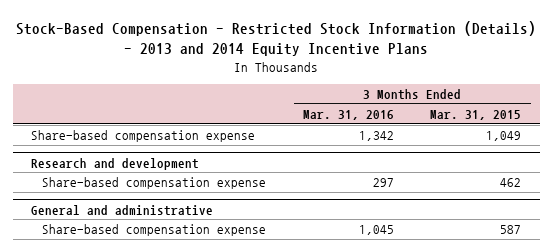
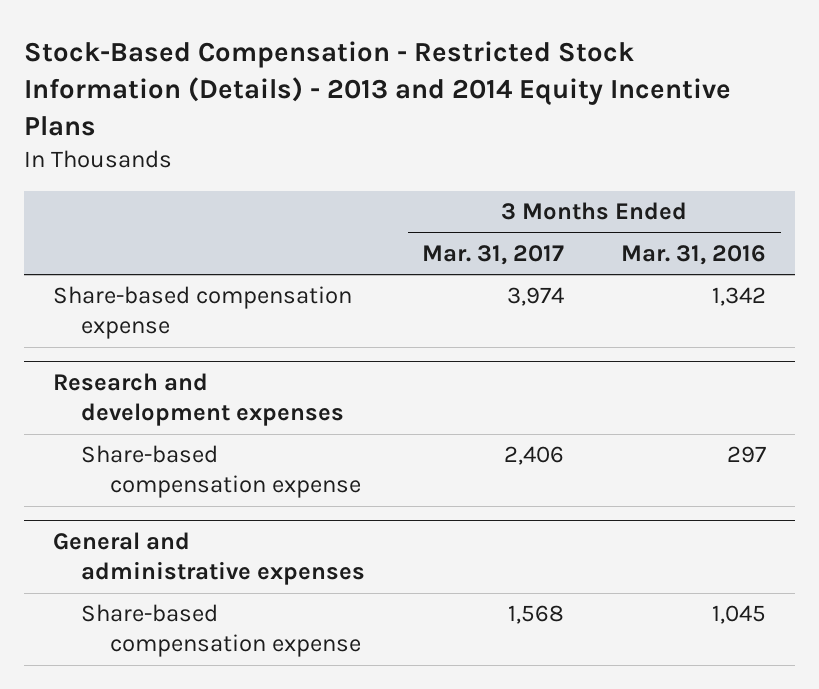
[430,109,522,120] Mar. 31, 2015 -> none
none -> [422,244,565,265] Mar. 31, 2017
[31,157,200,170] Research and development -> [52,373,345,427] Research and development expenses
[31,204,214,216] General and administrative -> [52,532,366,586] General and administrative expenses

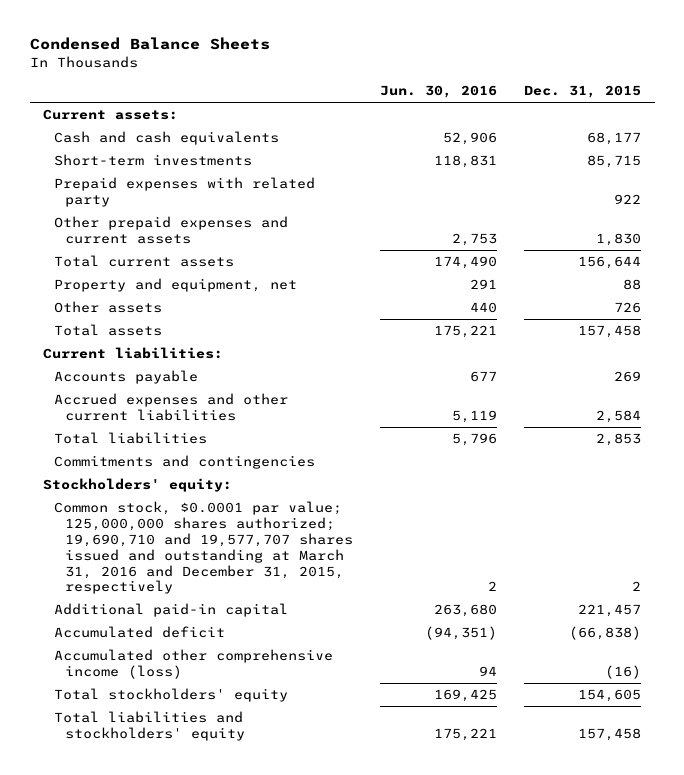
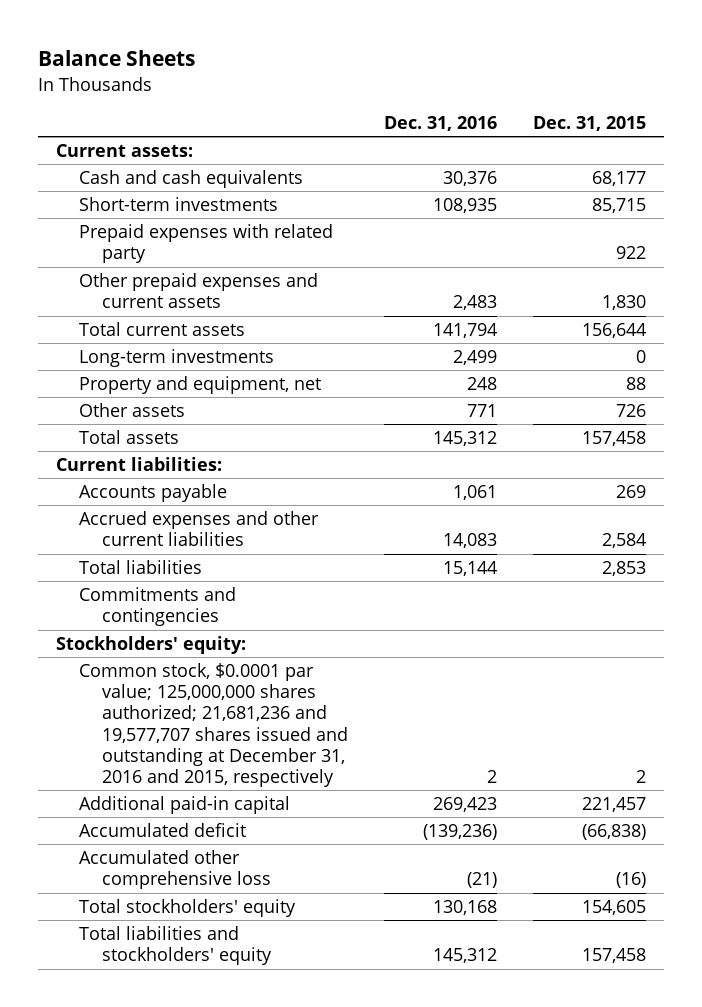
[29,37,270,51] Condensed Balance Sheets -> [38,50,196,67] Balance Sheets
[379,85,497,99] Jun. 30, 2016 -> none
none -> [384,115,498,131] Dec. 31, 2016
none -> [79,349,275,368] Long-term investments
[53,500,353,595] Common stock, $0.0001 par value; 125,000,000 shares authorized; 19,690,710 and 19,577,707 shares issued and outstanding at March 31, 2016 and December 31, 2015, respectively -> [79,663,349,788] Common stock, $0.0001 par value; 125,000,000 shares authorized; 21,681,236 and 19,577,707 shares issued and outstanding at December 31, 2016 and 2015, respectively
[53,648,333,679] Accumulated other comprehensive income (loss) -> [79,850,272,890] Accumulated other comprehensive loss

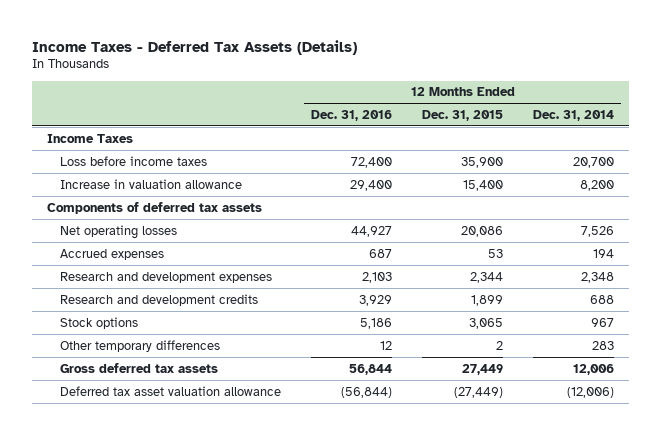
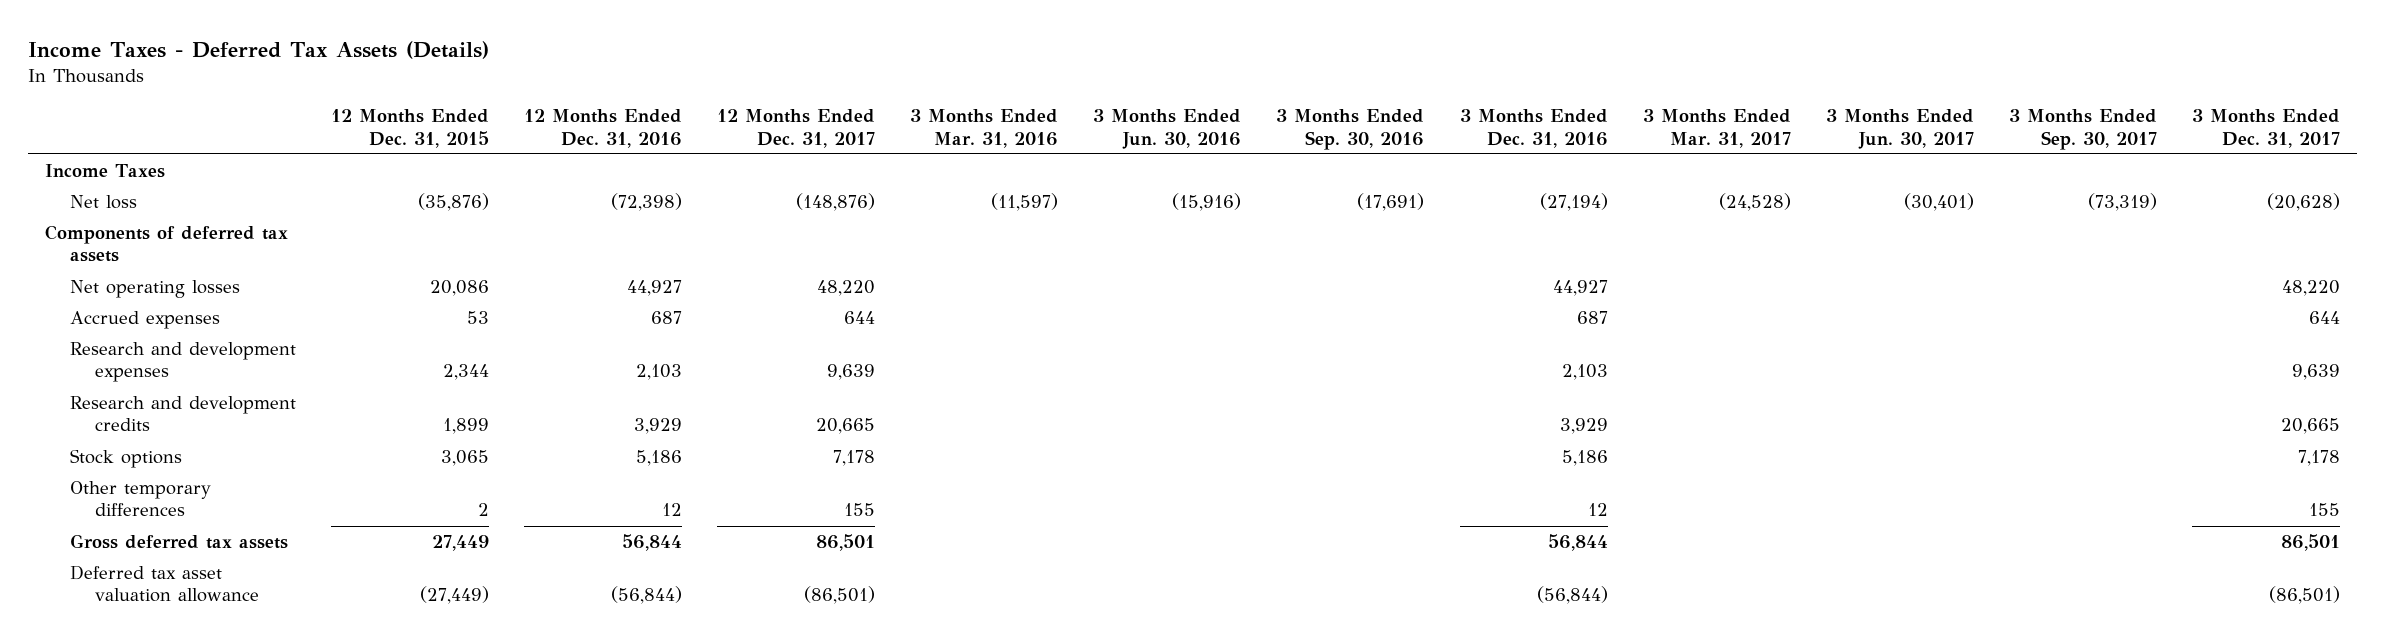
[532,109,614,121] Dec. 31, 2014 -> none
none -> [717,109,876,148] 12 Months Ended Dec. 31, 2017
none -> [910,109,1059,148] 3 Months Ended Mar. 31, 2016
none -> [1093,109,1242,149] 3 Months Ended Jun. 30, 2016
none -> [1276,109,1425,150] 3 Months Ended Sep. 30, 2016
none -> [1459,109,1608,148] 3 Months Ended Dec. 31, 2016
none -> [1642,109,1791,148] 3 Months Ended Mar. 31, 2017
none -> [1825,109,1974,149] 3 Months Ended Jun. 30, 2017
none -> [2008,109,2157,150] 3 Months Ended Sep. 30, 2017
none -> [2191,109,2340,148] 3 Months Ended Dec. 31, 2017
[60,155,208,166] Loss before income taxes -> none
[60,178,243,189] Increase in valuation allowance -> none
none -> [70,195,138,210] Net loss

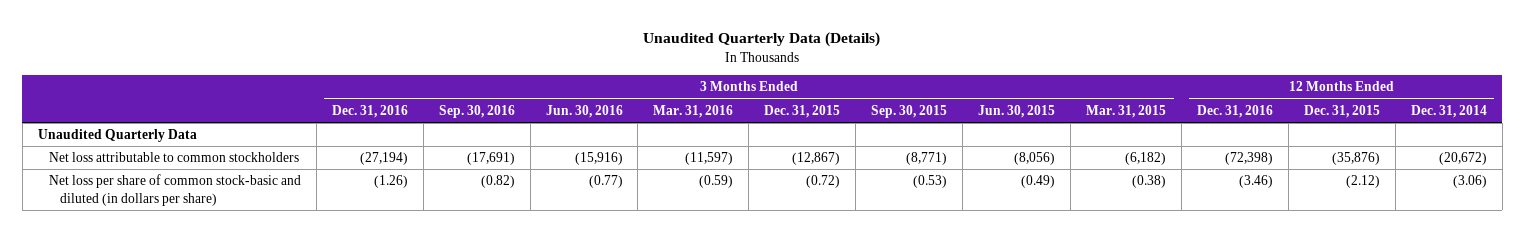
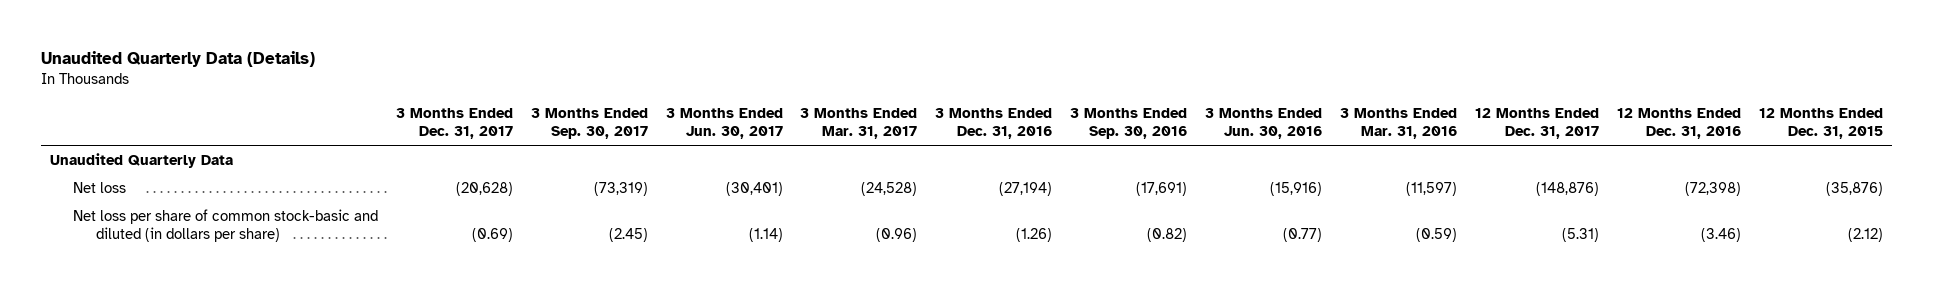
[764,104,841,118] Dec. 31, 2015 -> none
[871,104,948,118] Sep. 30, 2015 -> none
[978,104,1056,118] Jun. 30, 2015 -> none
[1085,104,1166,118] Mar. 31, 2015 -> none
[1410,104,1487,118] Dec. 31, 2014 -> none
none -> [395,107,513,139] 3 Months Ended Dec. 31, 2017
none -> [530,107,648,139] 3 Months Ended Sep. 30, 2017
none -> [665,107,783,139] 3 Months Ended Jun. 30, 2017
none -> [800,107,918,139] 3 Months Ended Mar. 31, 2017
none -> [1475,107,1600,139] 12 Months Ended Dec. 31, 2017
[48,152,299,163] Net loss attributable to common stockholders -> [72,182,126,194] Net loss

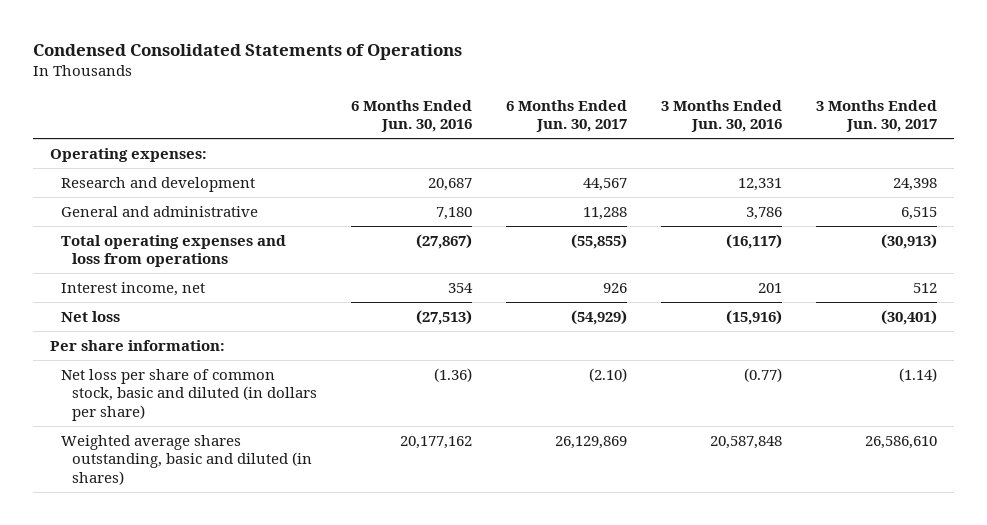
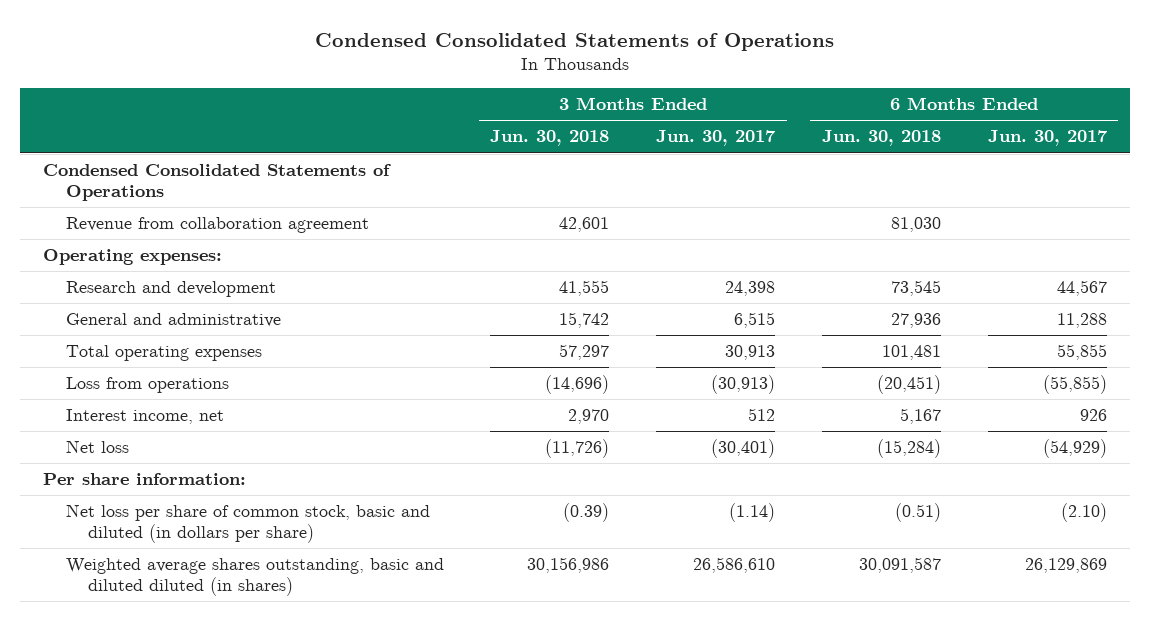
[351,99,473,133] 6 Months Ended Jun. 30, 2016 -> none
[660,99,782,133] 3 Months Ended Jun. 30, 2016 -> none
none -> [490,130,610,147] Jun. 30, 2018
none -> [821,130,941,147] Jun. 30, 2018
none -> [43,164,392,202] Condensed Consolidated Statements of Operations
none -> [65,217,369,234] Revenue from collaboration agreement
none -> [65,345,262,362] Total operating expenses
[60,234,286,268] Total operating expenses and loss from operations -> [65,377,229,394] Loss from operations
[60,434,313,485] Weighted average shares outstanding, basic and diluted (in shares) -> [65,558,444,597] Weighted average shares outstanding, basic and diluted diluted (in shares)

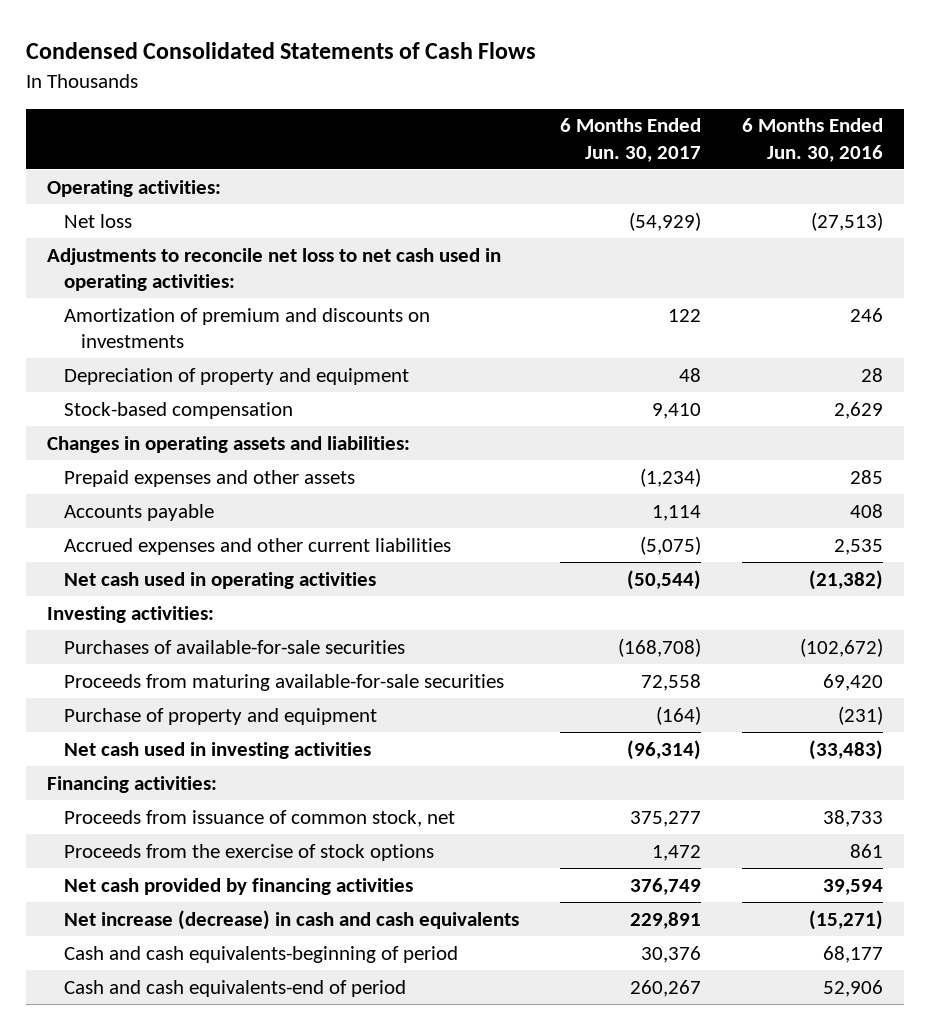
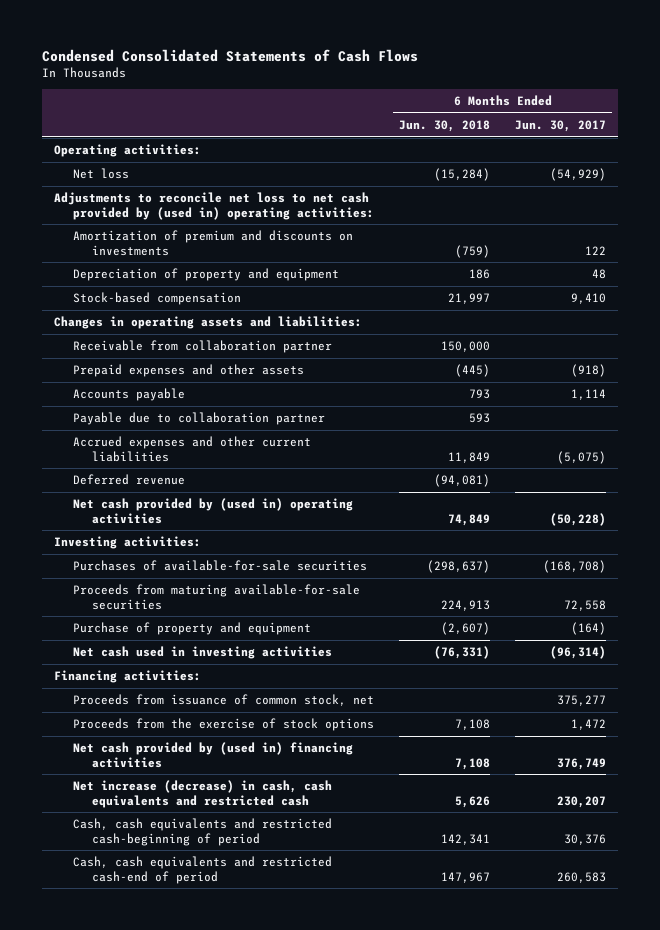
[742,118,884,162] 6 Months Ended Jun. 30, 2016 -> none
none -> [399,119,491,132] Jun. 30, 2018
[47,247,502,291] Adjustments to reconcile net loss to net cash used in operating activities: -> [54,192,375,220] Adjustments to reconcile net loss to net cash provided by (used in) operating activities:
none -> [73,340,333,354] Receivable from collaboration partner
[640,467,702,487] (1,234) -> [570,364,606,378] (918)
none -> [73,412,326,426] Payable due to collaboration partner
none -> [73,474,186,486] Deferred revenue
[63,571,376,589] Net cash used in operating activities -> [73,498,354,524] Net cash provided by (used in) operating activities
[627,569,702,590] (50,544) -> [549,512,606,526] (50,228)
[63,877,413,895] Net cash provided by financing activities -> [73,742,354,768] Net cash provided by (used in) financing activities
[63,909,519,930] Net increase (decrease) in cash and cash equivalents -> [73,780,333,808] Net increase (decrease) in cash, cash equivalents and restricted cash
[630,911,702,929] 229,891 -> [556,795,606,808] 230,207
[63,945,458,963] Cash and cash equivalents-beginning of period -> [73,818,333,846] Cash, cash equivalents and restricted cash-beginning of period
[63,979,406,997] Cash and cash equivalents-end of period -> [73,856,333,884] Cash, cash equivalents and restricted cash-end of period
[630,979,702,997] 260,267 -> [556,871,606,883] 260,583

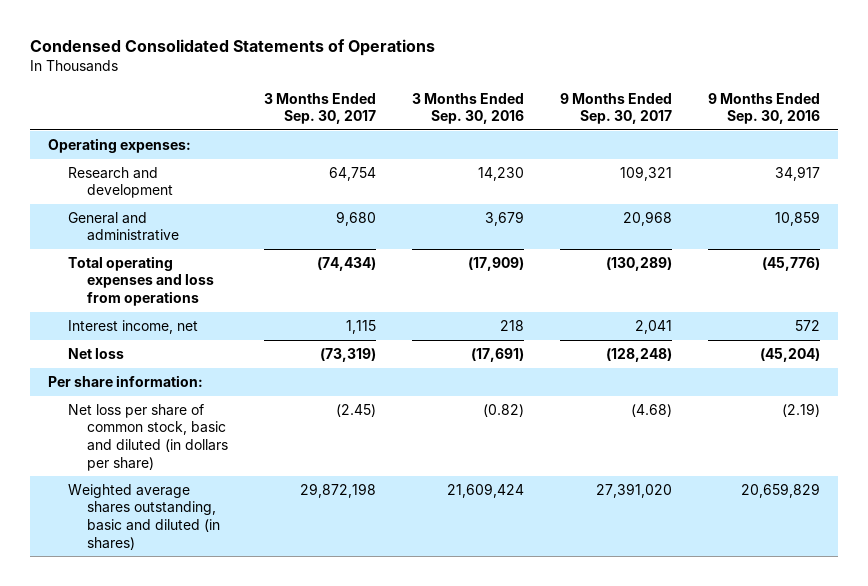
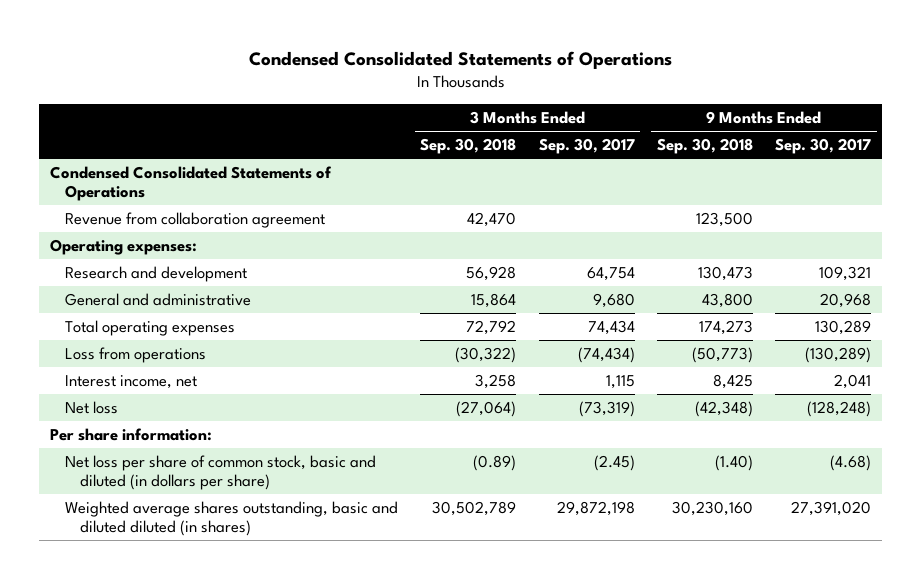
[412,92,525,125] 3 Months Ended Sep. 30, 2016 -> none
[708,92,821,125] 9 Months Ended Sep. 30, 2016 -> none
none -> [420,138,517,155] Sep. 30, 2018
none -> [657,138,754,155] Sep. 30, 2018
none -> [50,166,333,202] Condensed Consolidated Statements of Operations
none -> [65,212,326,229] Revenue from collaboration agreement
none -> [65,320,236,337] Total operating expenses
[67,255,215,306] Total operating expenses and loss from operations -> [65,347,207,364] Loss from operations
[67,483,221,550] Weighted average shares outstanding, basic and diluted (in shares) -> [65,501,399,537] Weighted average shares outstanding, basic and diluted diluted (in shares)

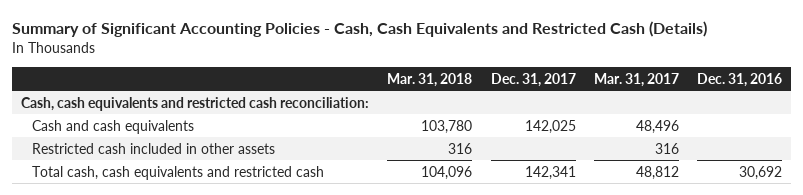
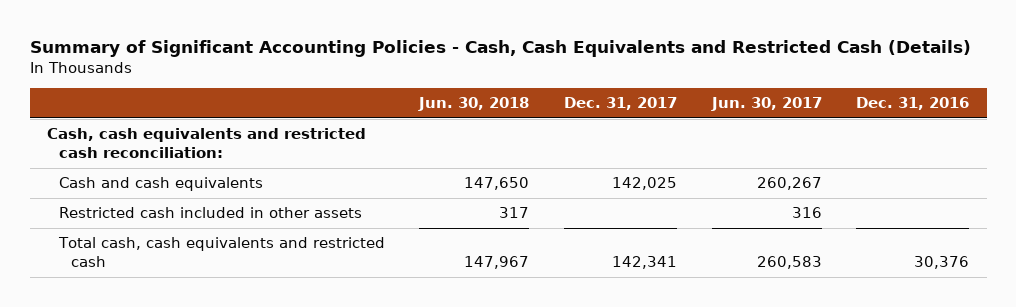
[387,72,473,87] Mar. 31, 2018 -> none
[593,72,679,87] Mar. 31, 2017 -> none
none -> [418,96,530,111] Jun. 30, 2018
none -> [710,96,822,111] Jun. 30, 2017
[738,165,782,180] 30,692 -> [914,256,970,270] 30,376

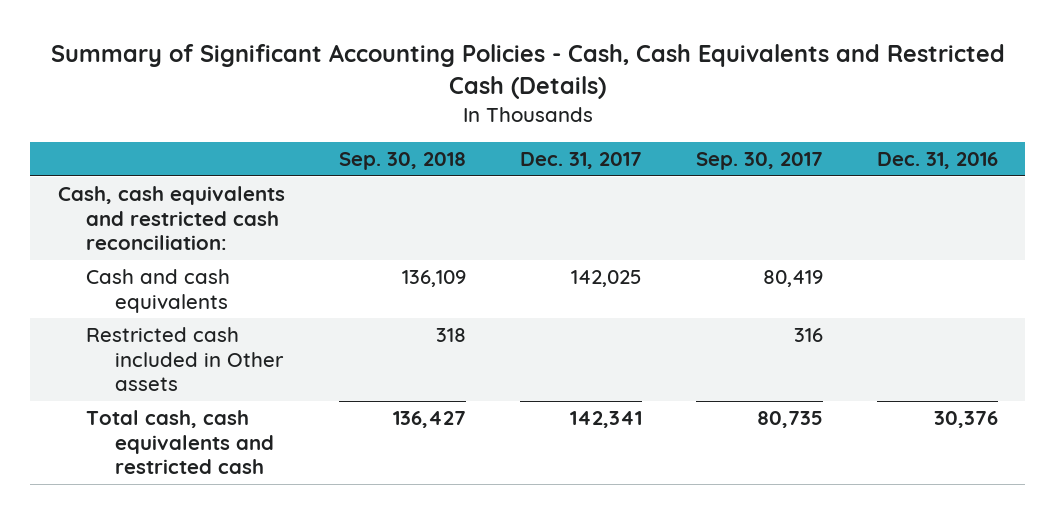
[418,96,530,111] Jun. 30, 2018 -> none
[710,96,822,111] Jun. 30, 2017 -> none
none -> [338,152,466,171] Sep. 30, 2018
none -> [696,152,824,171] Sep. 30, 2017
[58,207,362,219] Restricted cash included in other assets -> [86,327,284,392] Restricted cash included in Other assets

